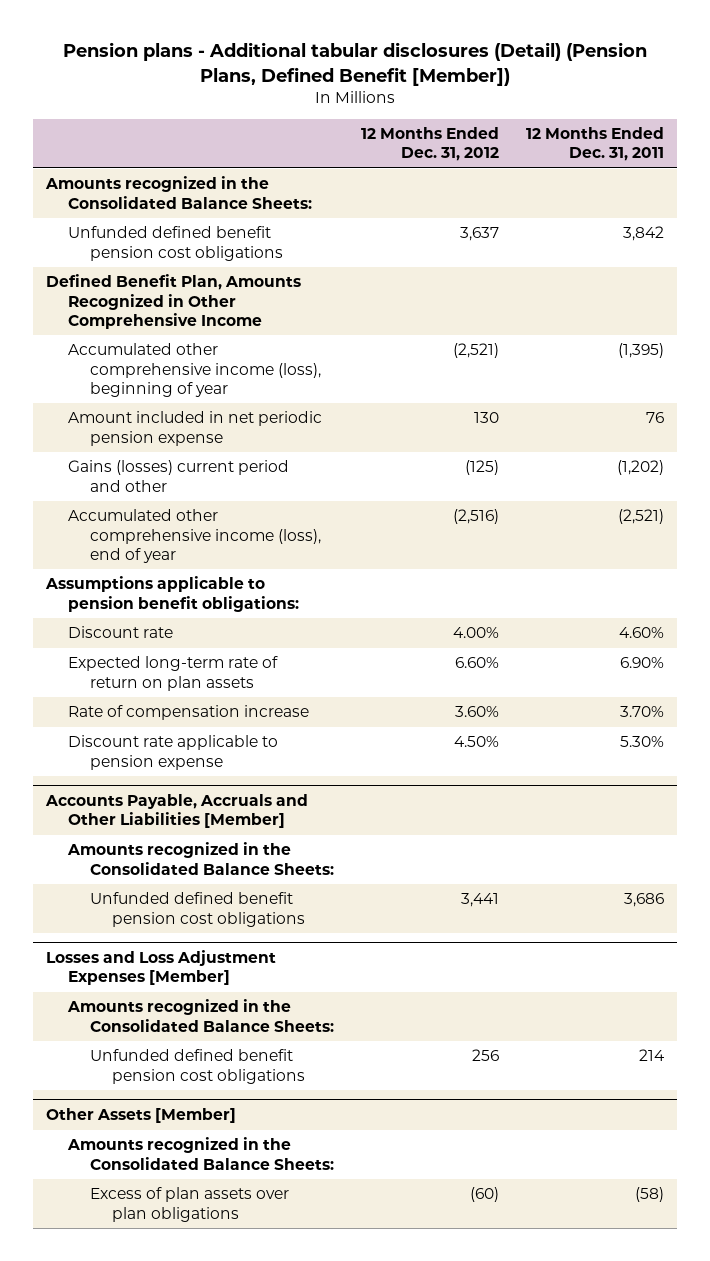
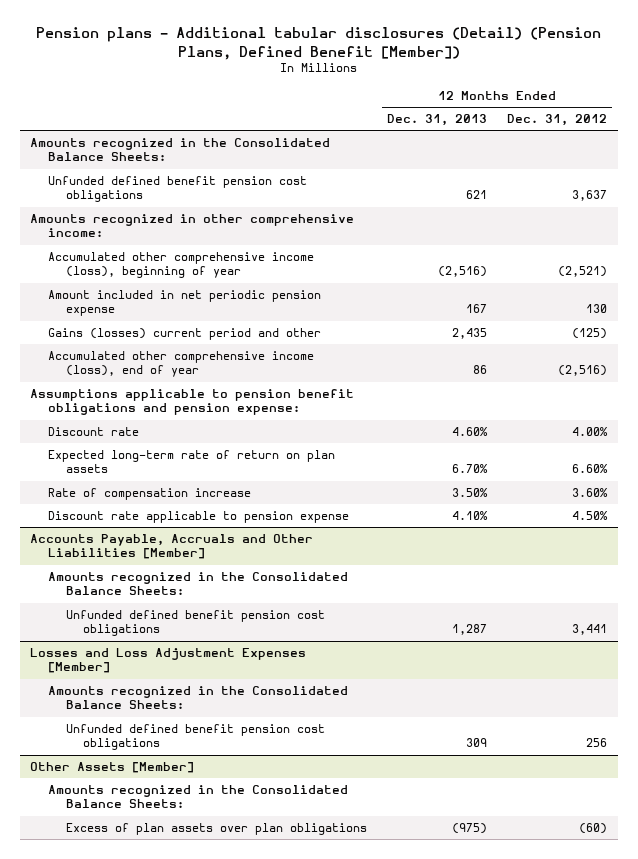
[525,127,664,162] 12 Months Ended Dec. 31, 2011 -> none
none -> [386,114,487,127] Dec. 31, 2013
[46,274,302,330] Defined Benefit Plan, Amounts Recognized in Other Comprehensive Income -> [30,214,355,238] Amounts recognized in other comprehensive income:
[45,576,300,612] Assumptions applicable to pension benefit obligations: -> [30,389,355,416] Assumptions applicable to pension benefit obligations and pension expense:

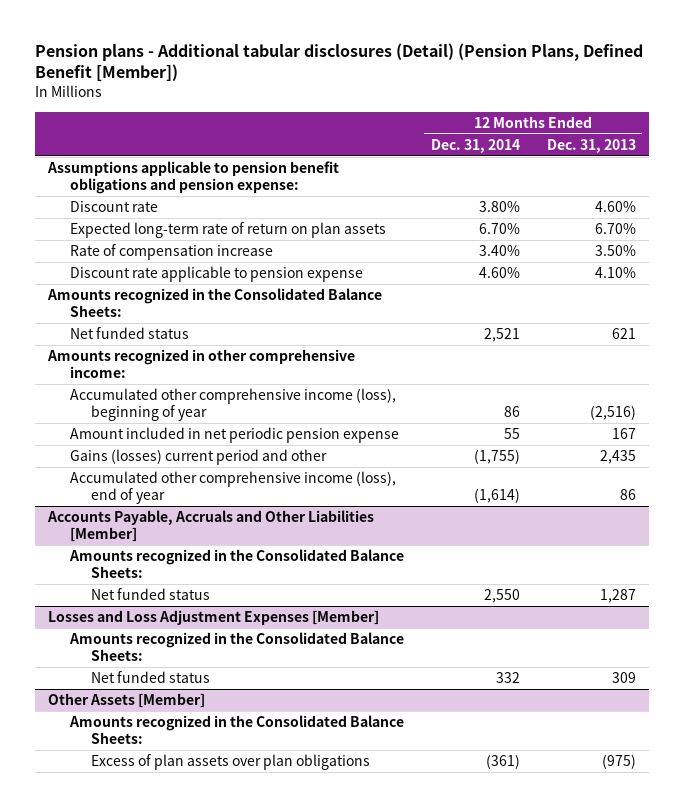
[507,114,608,127] Dec. 31, 2012 -> none
none -> [430,138,520,153] Dec. 31, 2014
[30,389,355,416] Assumptions applicable to pension benefit obligations and pension expense: -> [47,161,340,195] Assumptions applicable to pension benefit obligations and pension expense:
[48,427,140,437] Discount rate -> [69,201,158,213] Discount rate
[48,450,336,474] Expected long-term rate of return on plan assets -> [69,222,386,239] Expected long-term rate of return on plan assets
[48,488,252,501] Rate of compensation increase -> [69,244,273,261] Rate of compensation increase
[48,511,350,524] Discount rate applicable to pension expense -> [69,266,363,283] Discount rate applicable to pension expense
[48,176,308,203] Unfunded defined benefit pension cost obligations -> [69,327,189,340] Net funded status
[65,610,325,637] Unfunded defined benefit pension cost obligations -> [91,588,211,601] Net funded status
[65,724,325,751] Unfunded defined benefit pension cost obligations -> [91,671,211,684] Net funded status

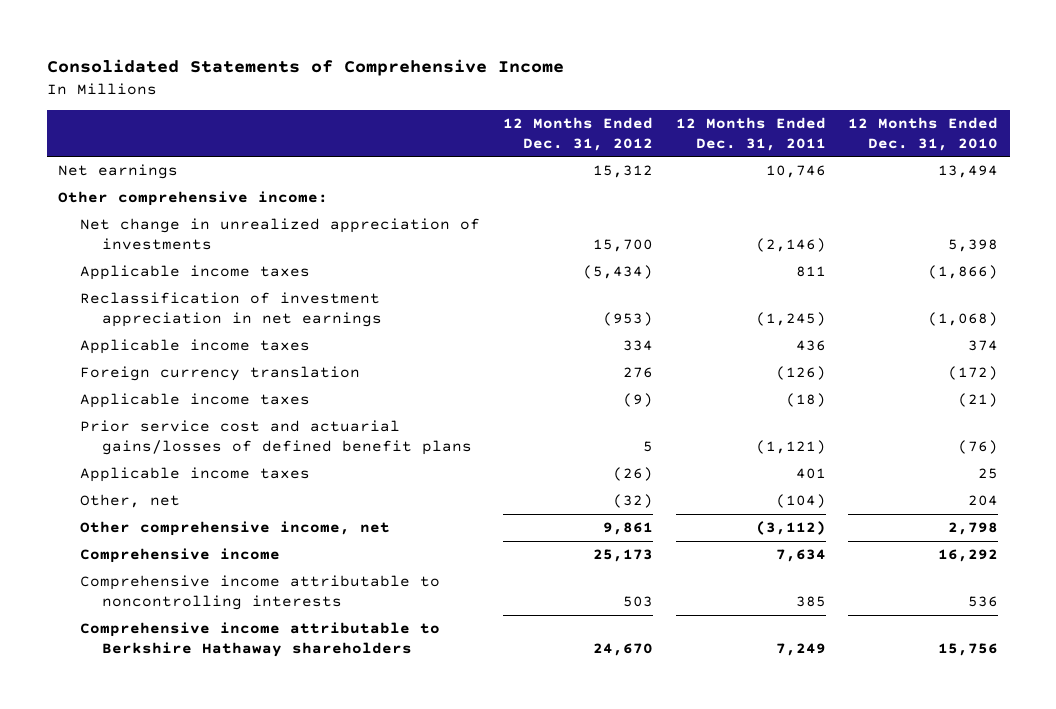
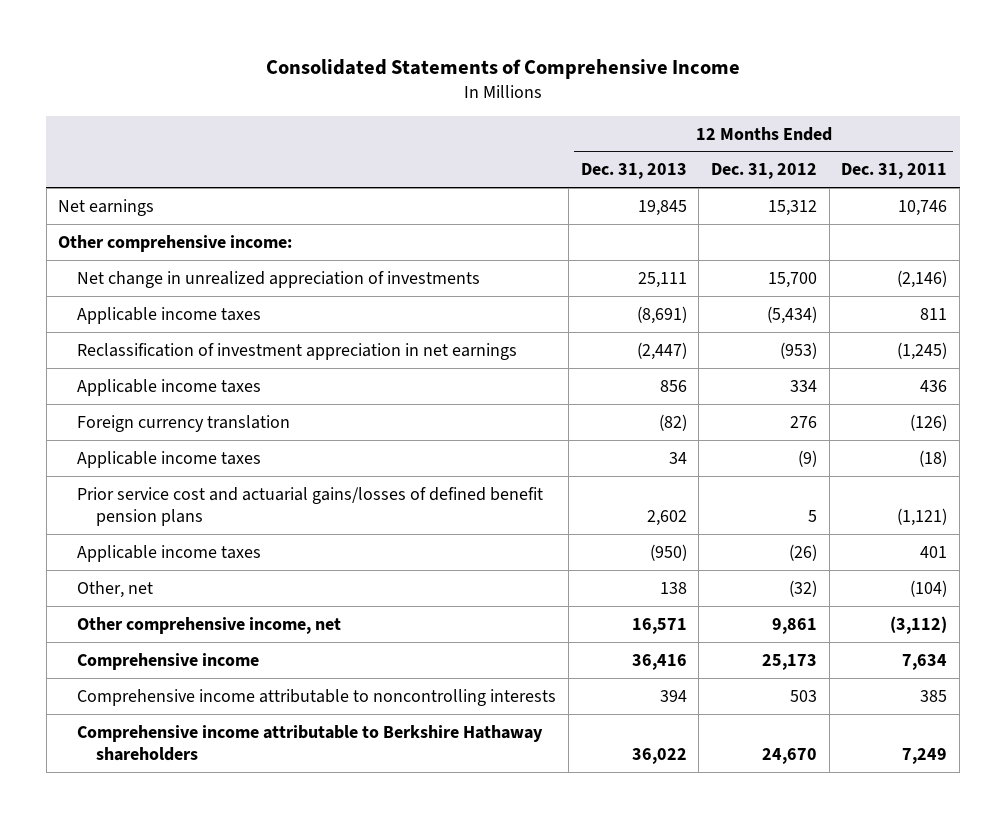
[848,116,999,151] 12 Months Ended Dec. 31, 2010 -> none
none -> [580,163,687,180] Dec. 31, 2013
[80,420,473,456] Prior service cost and actuarial gains/losses of defined benefit plans -> [77,486,544,527] Prior service cost and actuarial gains/losses of defined benefit pension plans

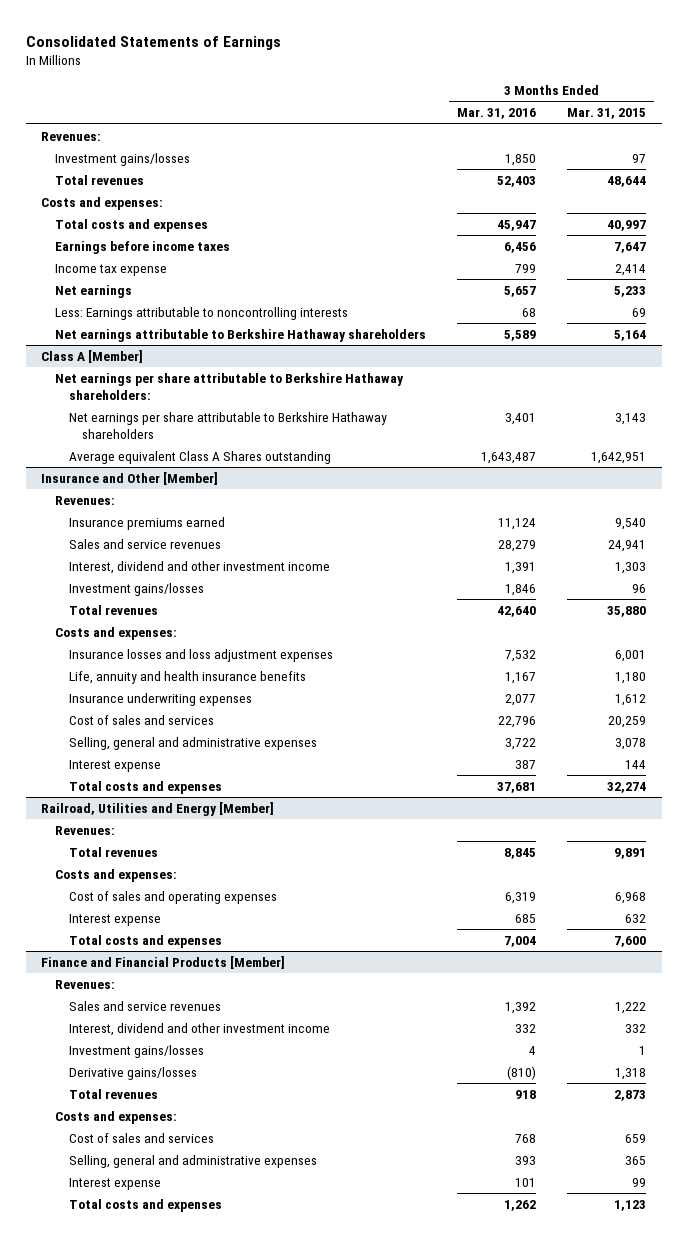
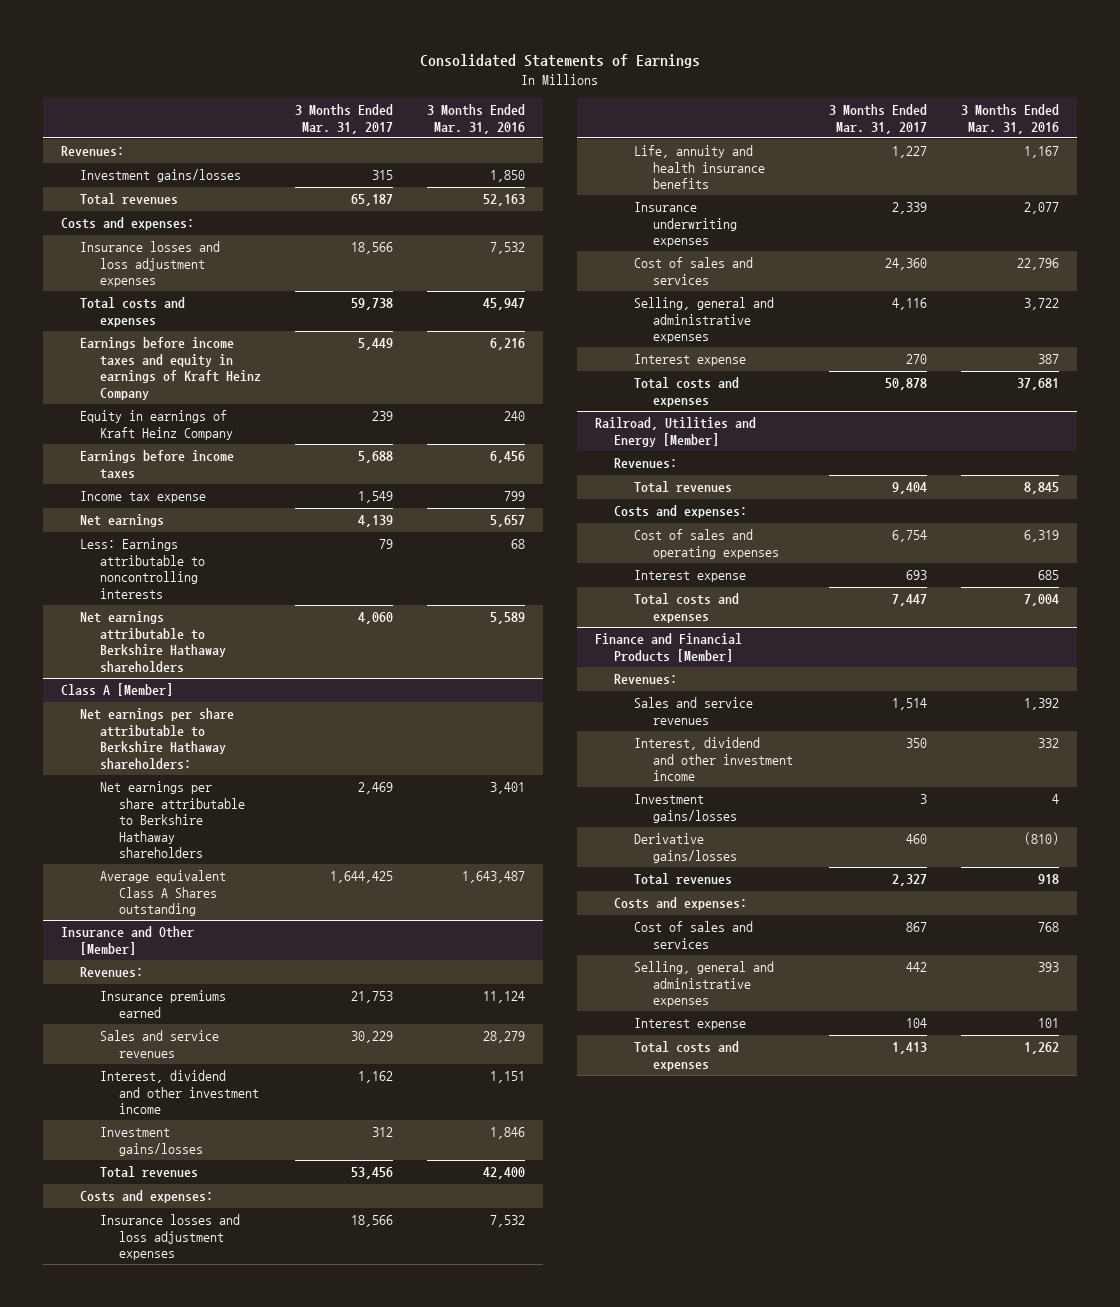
[567,108,647,120] Mar. 31, 2015 -> none
none -> [295,104,394,134] 3 Months Ended Mar. 31, 2017
[497,176,537,188] 52,403 -> [483,194,526,207] 52,163
none -> [80,241,221,288] Insurance losses and loss adjustment expenses
none -> [80,337,261,400] Earnings before income taxes and equity in earnings of Kraft Heinz Company
none -> [80,410,233,440] Equity in earnings of Kraft Heinz Company
[505,562,537,575] 1,391 -> [490,1071,526,1084] 1,151
[497,606,537,618] 42,640 -> [483,1167,526,1180] 42,400

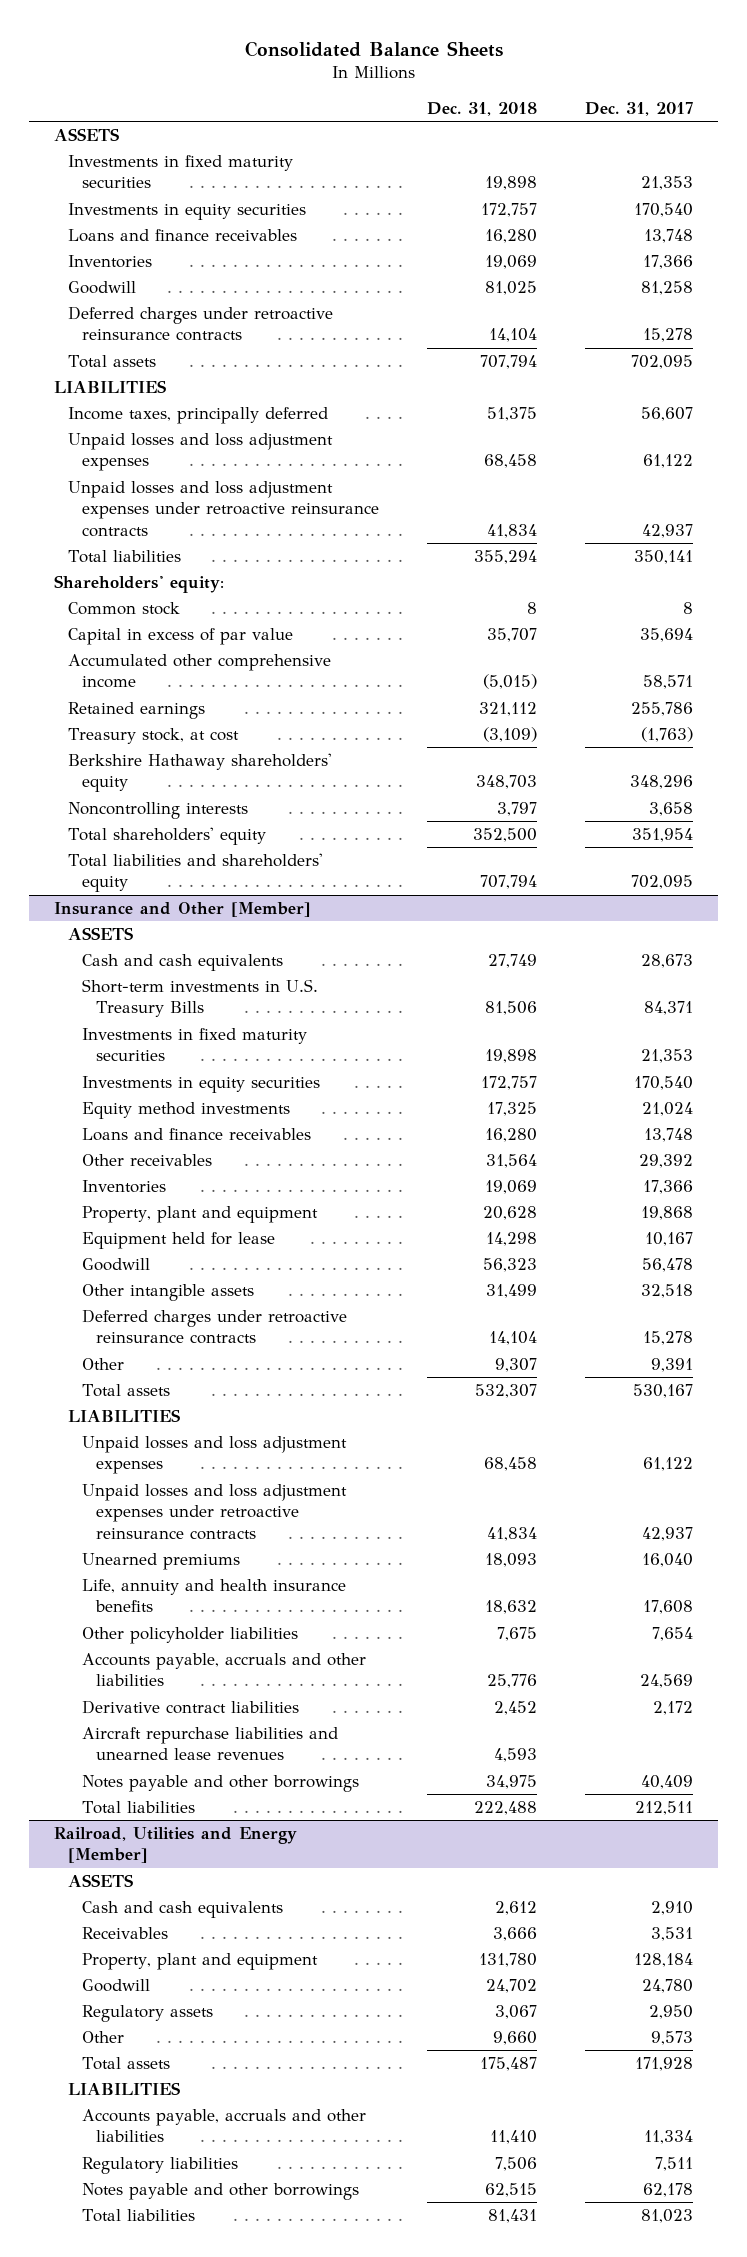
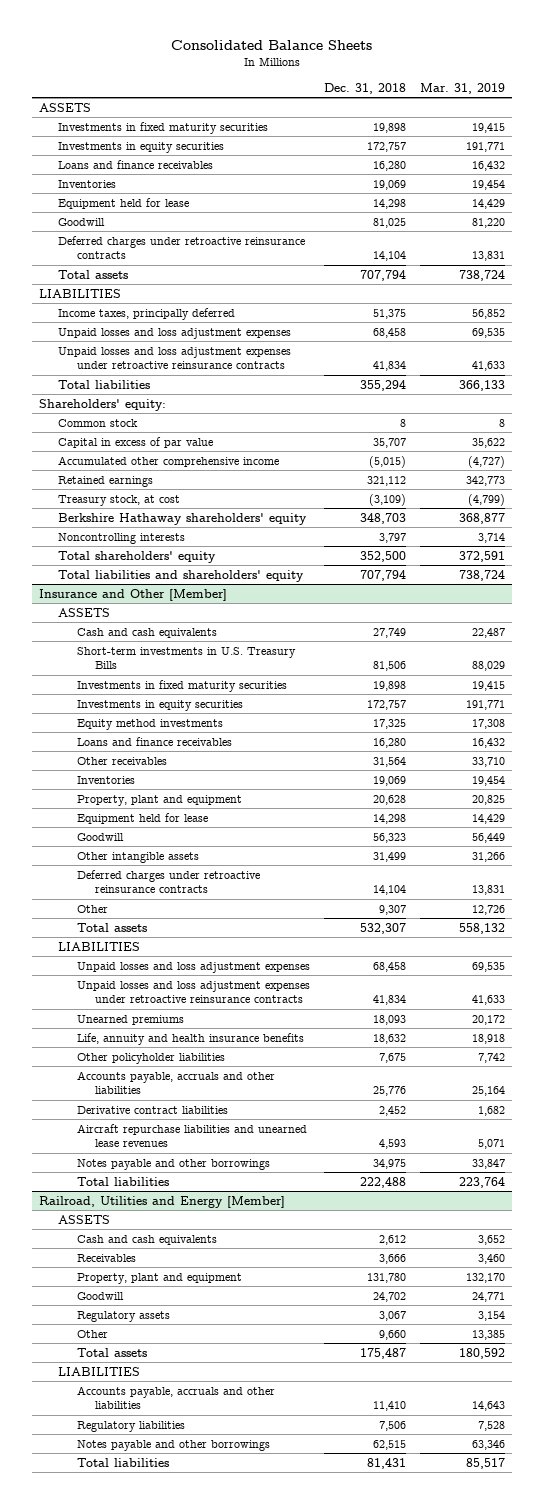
[585,101,694,116] Dec. 31, 2017 -> none
none -> [420,82,506,94] Mar. 31, 2019
none -> [57,197,189,209] Equipment held for lease

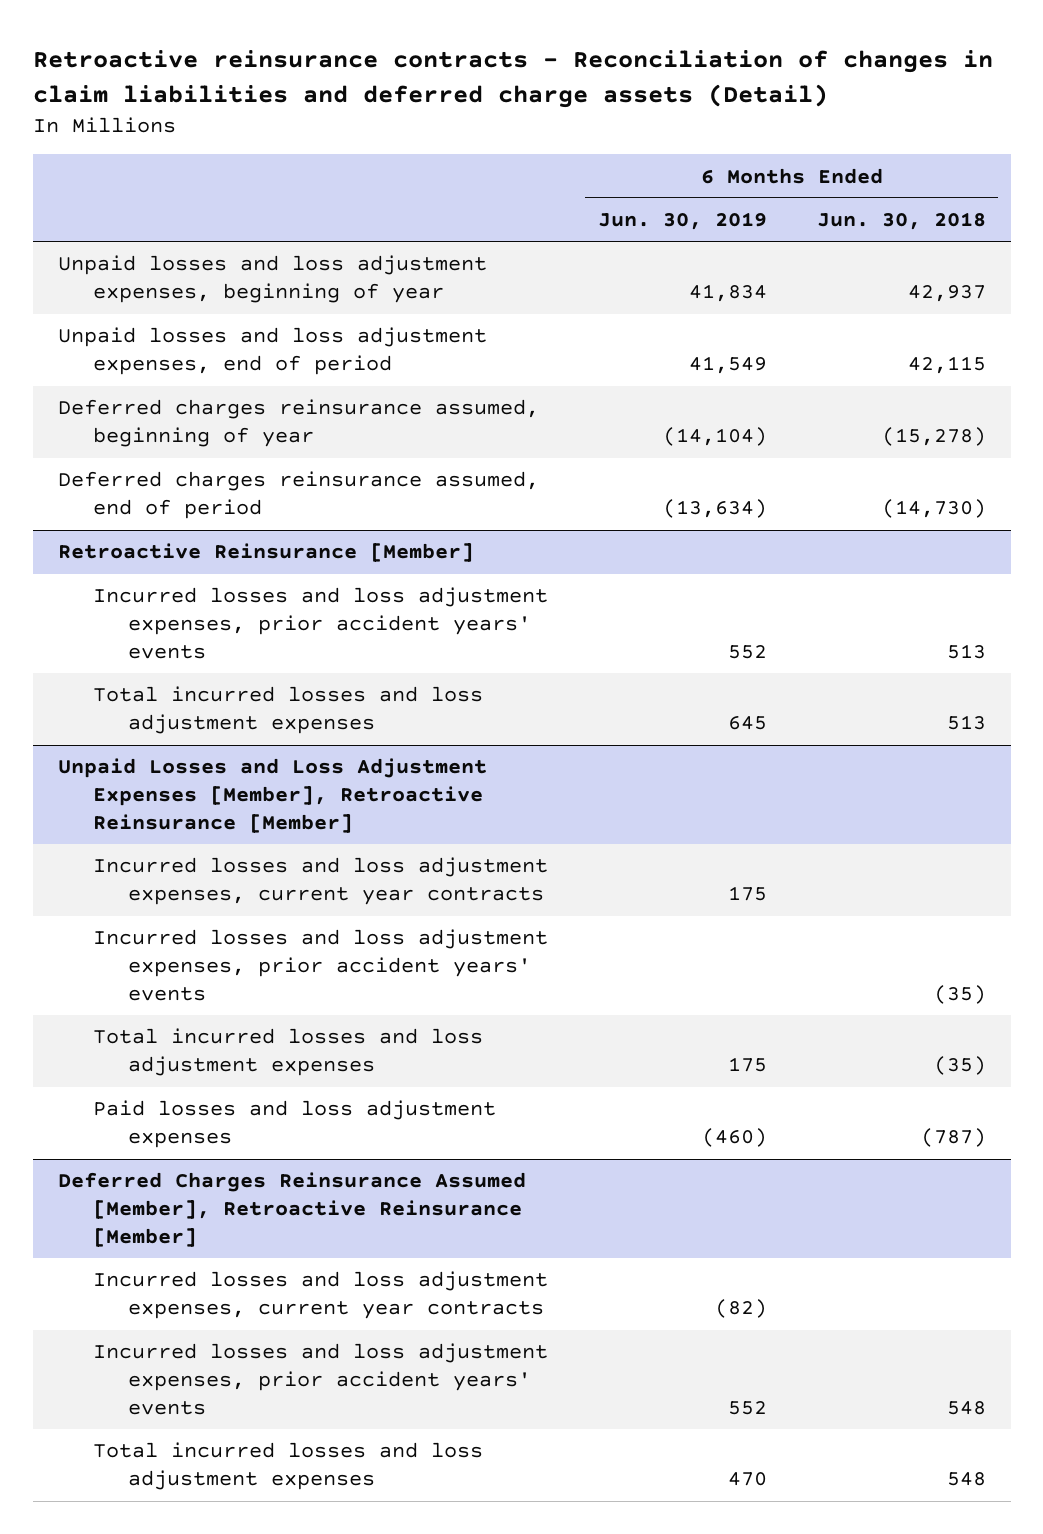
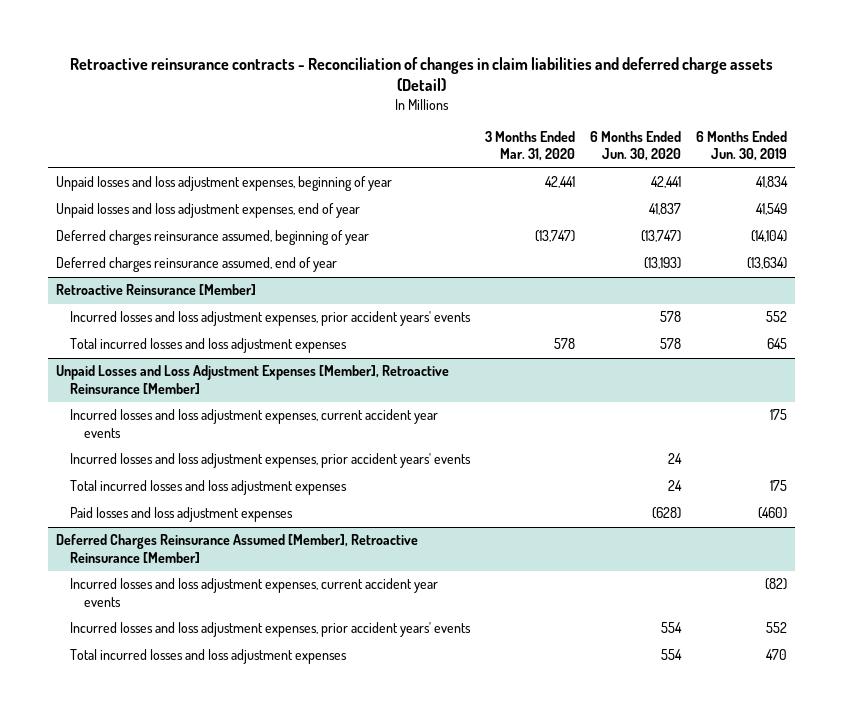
[816,212,986,231] Jun. 30, 2018 -> none
none -> [484,131,575,162] 3 Months Ended Mar. 31, 2020
none -> [590,131,682,162] 6 Months Ended Jun. 30, 2020
[57,327,487,376] Unpaid losses and loss adjustment expenses, end of period -> [55,203,360,219] Unpaid losses and loss adjustment expenses, end of year
[57,471,539,520] Deferred charges reinsurance assumed, end of period -> [55,257,337,273] Deferred charges reinsurance assumed, end of year
[93,857,549,906] Incurred losses and loss adjustment expenses, current year contracts -> [69,409,438,438] Incurred losses and loss adjustment expenses, current accident year events
[93,1271,549,1320] Incurred losses and loss adjustment expenses, current year contracts -> [69,578,438,607] Incurred losses and loss adjustment expenses, current accident year events

